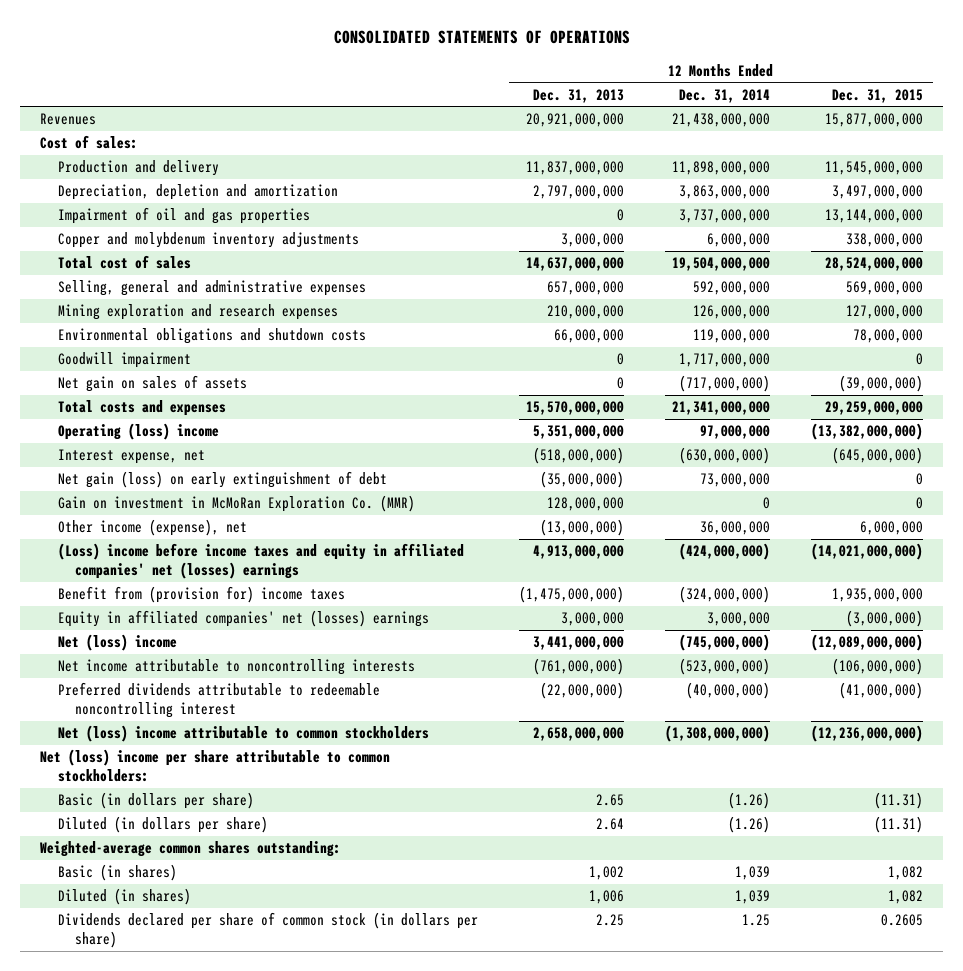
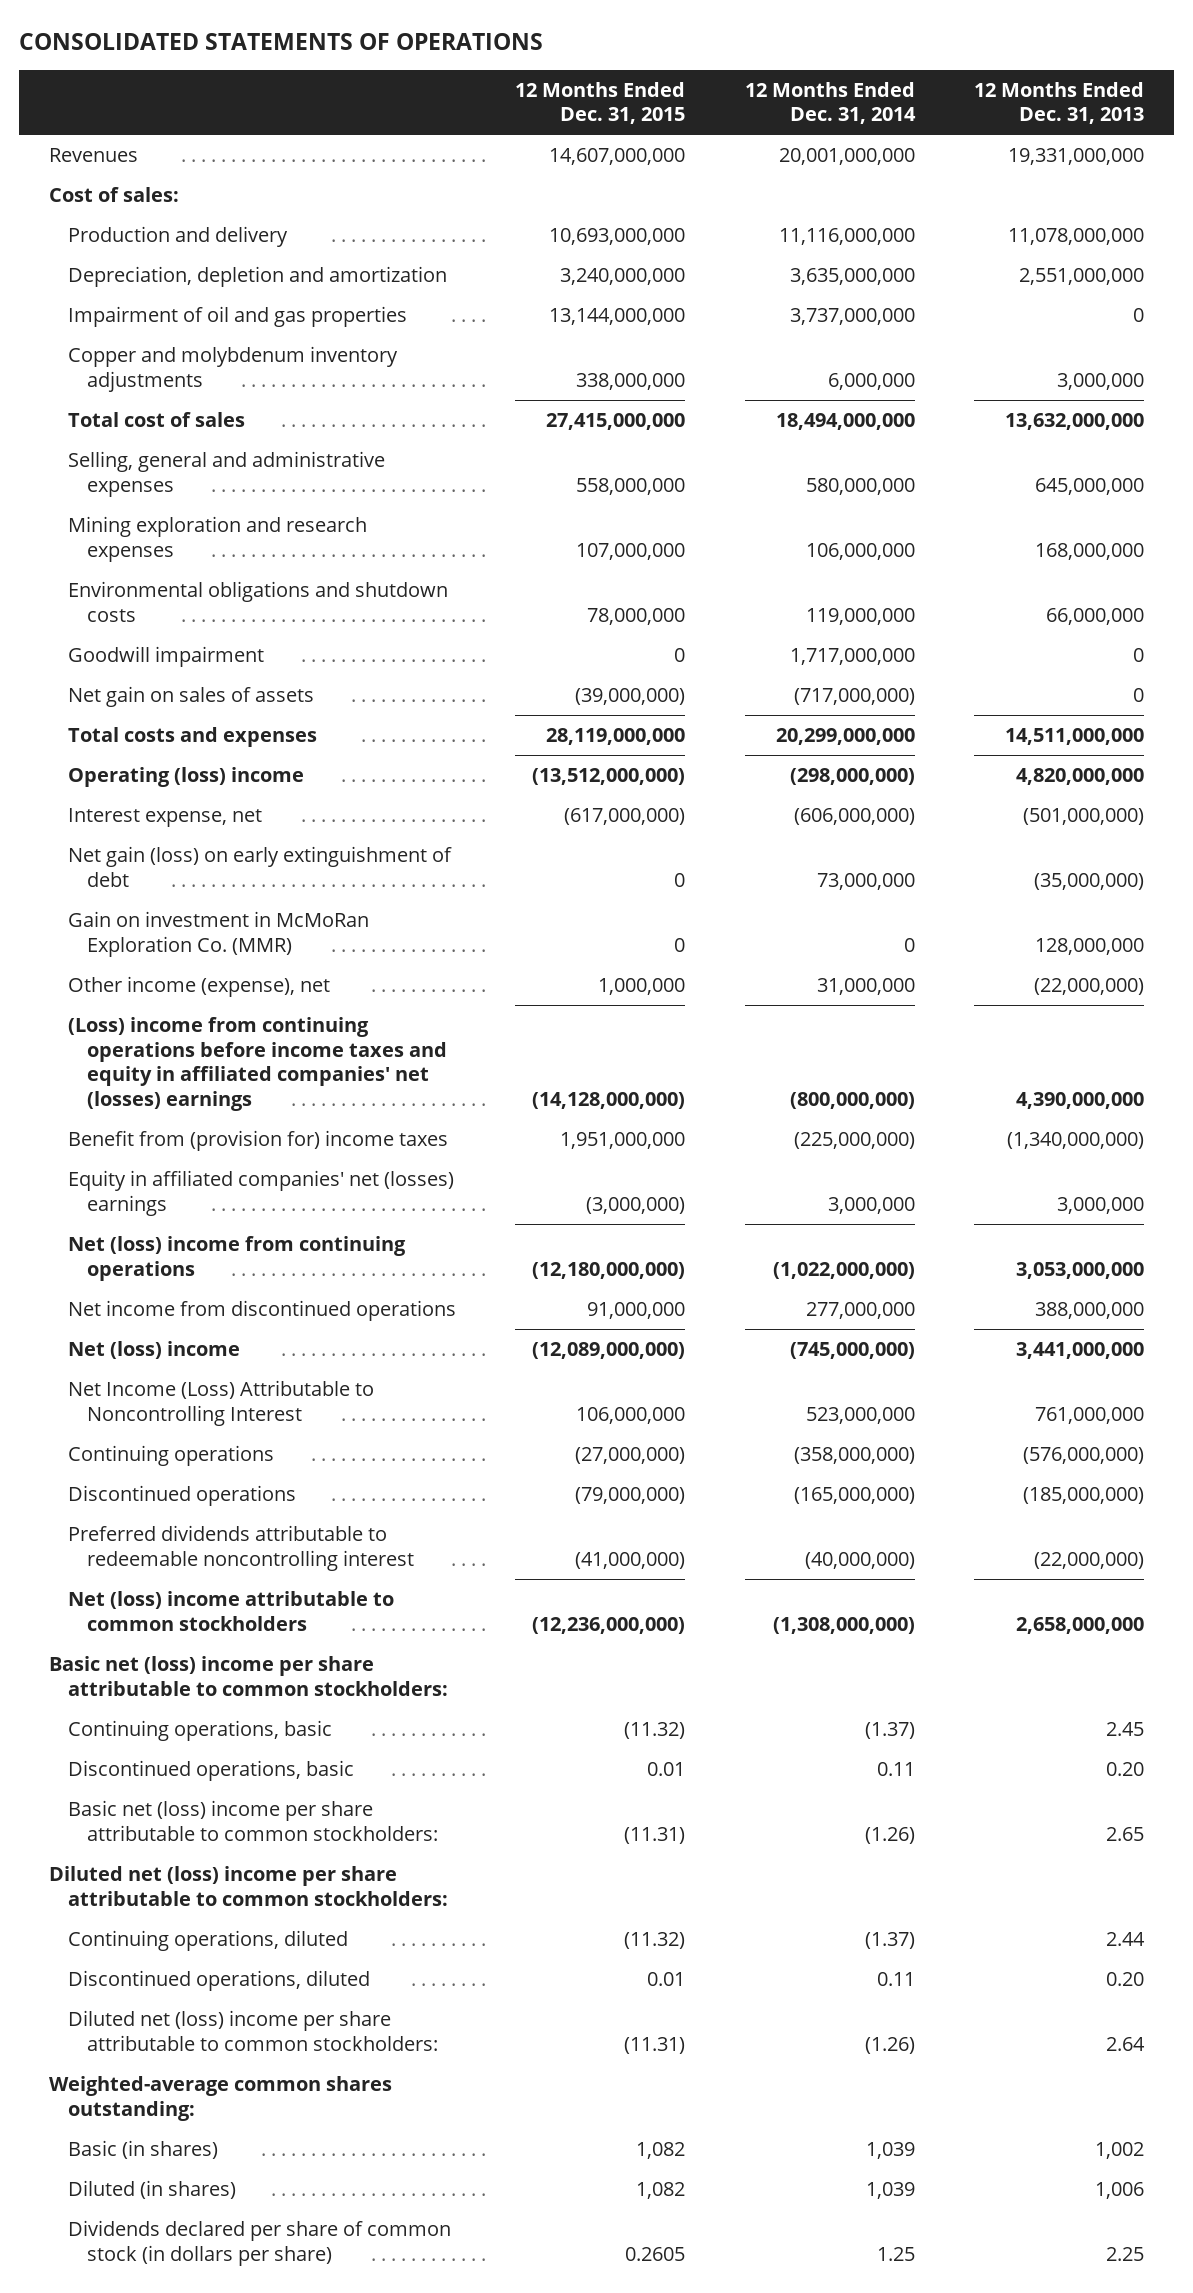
[525,113,624,128] 20,921,000,000 -> [1008,147,1145,165] 19,331,000,000
[671,113,770,128] 21,438,000,000 -> [778,147,915,165] 20,001,000,000
[824,113,923,128] 15,877,000,000 -> [549,147,686,165] 14,607,000,000
[525,161,624,176] 11,837,000,000 -> [1008,227,1145,245] 11,078,000,000
[671,161,770,176] 11,898,000,000 -> [778,227,915,245] 11,116,000,000
[824,161,923,176] 11,545,000,000 -> [549,227,686,245] 10,693,000,000
[532,185,624,200] 2,797,000,000 -> [1019,267,1145,285] 2,551,000,000
[678,185,770,200] 3,863,000,000 -> [789,267,915,285] 3,635,000,000
[831,185,923,200] 3,497,000,000 -> [560,267,686,285] 3,240,000,000
[525,257,624,272] 14,637,000,000 -> [1005,412,1145,430] 13,632,000,000
[671,257,770,272] 19,504,000,000 -> [775,412,915,430] 18,494,000,000
[824,257,923,272] 28,524,000,000 -> [546,412,686,430] 27,415,000,000
[546,281,624,296] 657,000,000 -> [1035,477,1145,495] 645,000,000
[692,281,770,296] 592,000,000 -> [805,477,915,495] 580,000,000
[845,281,923,296] 569,000,000 -> [576,477,686,495] 558,000,000
[546,305,624,320] 210,000,000 -> [1035,542,1145,560] 168,000,000
[692,305,770,320] 126,000,000 -> [805,542,915,560] 106,000,000
[845,305,923,320] 127,000,000 -> [576,542,686,560] 107,000,000
[525,401,624,416] 15,570,000,000 -> [1005,727,1145,745] 14,511,000,000
[671,401,770,416] 21,341,000,000 -> [775,727,915,745] 20,299,000,000
[824,401,923,416] 29,259,000,000 -> [546,727,686,745] 28,119,000,000
[532,425,624,440] 5,351,000,000 -> [1016,767,1145,785] 4,820,000,000
[699,425,770,440] 97,000,000 -> [789,767,915,785] (298,000,000)
[810,423,923,441] (13,382,000,000) -> [532,767,686,785] (13,512,000,000)
[532,447,624,465] (518,000,000) -> [1023,807,1145,825] (501,000,000)
[678,447,770,465] (630,000,000) -> [793,807,915,825] (606,000,000)
[831,447,923,465] (645,000,000) -> [564,807,686,825] (617,000,000)
[539,519,624,537] (13,000,000) -> [1034,977,1145,995] (22,000,000)
[699,521,770,536] 36,000,000 -> [816,977,915,995] 31,000,000
[859,521,923,536] 6,000,000 -> [598,977,686,995] 1,000,000
[57,543,464,580] (Loss) income before income taxes and equity in affiliated companies' net (losses) earnings -> [67,1016,448,1112] (Loss) income from continuing operations before income taxes and equity in affiliated companies' net (losses) earnings
[532,545,624,560] 4,913,000,000 -> [1016,1092,1145,1110] 4,390,000,000
[678,543,770,561] (424,000,000) -> [789,1092,915,1110] (800,000,000)
[810,543,923,561] (14,021,000,000) -> [532,1092,686,1110] (14,128,000,000)
[518,586,624,604] (1,475,000,000) -> [1007,1131,1145,1149] (1,340,000,000)
[678,586,770,604] (324,000,000) -> [793,1131,915,1149] (225,000,000)
[831,588,923,603] 1,935,000,000 -> [560,1131,686,1149] 1,951,000,000
none -> [67,1235,406,1281] Net (loss) income from continuing operations
none -> [67,1299,456,1321] Net income from discontinued operations
[57,659,415,676] Net income attributable to noncontrolling interests -> [67,1379,374,1426] Net Income (Loss) Attributable to Noncontrolling Interest
[532,658,624,676] (761,000,000) -> [1035,1406,1145,1424] 761,000,000
[678,658,770,676] (523,000,000) -> [805,1406,915,1424] 523,000,000
[831,658,923,676] (106,000,000) -> [576,1406,686,1424] 106,000,000
none -> [67,1444,274,1466] Continuing operations
none -> [67,1484,296,1506] Discontinued operations
[40,749,391,783] Net (loss) income per share attributable to common stockholders: -> [48,1655,448,1696] Basic net (loss) income per share attributable to common stockholders:
none -> [67,1719,332,1741] Continuing operations, basic
none -> [67,1759,354,1781] Discontinued operations, basic
[57,792,254,810] Basic (in dollars per share) -> [67,1799,439,1841] Basic net (loss) income per share attributable to common stockholders:
none -> [48,1865,448,1906] Diluted net (loss) income per share attributable to common stockholders:
none -> [67,1929,348,1951] Continuing operations, diluted
none -> [67,1969,370,1991] Discontinued operations, diluted
[57,816,268,834] Diluted (in dollars per share) -> [67,2009,439,2051] Diluted net (loss) income per share attributable to common stockholders:

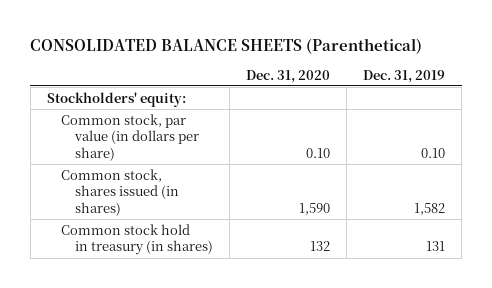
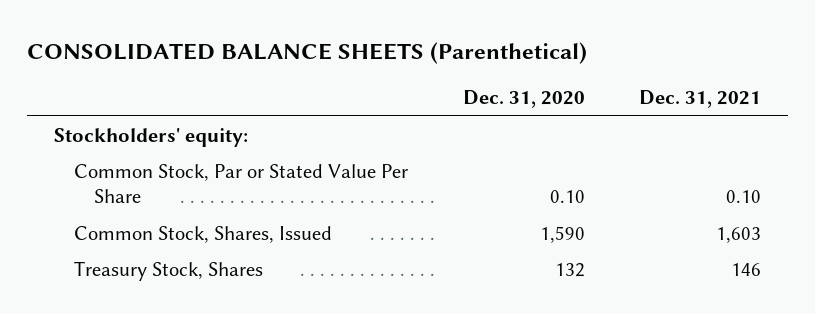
[363,69,446,83] Dec. 31, 2019 -> none
none -> [638,90,761,109] Dec. 31, 2021
[60,113,199,161] Common stock, par value (in dollars per share) -> [74,163,409,204] Common Stock, Par or Stated Value Per Share
[60,168,179,216] Common stock, shares issued (in shares) -> [74,225,333,243] Common Stock, Shares, Issued
[60,223,213,256] Common stock hold in treasury (in shares) -> [74,260,264,281] Treasury Stock, Shares

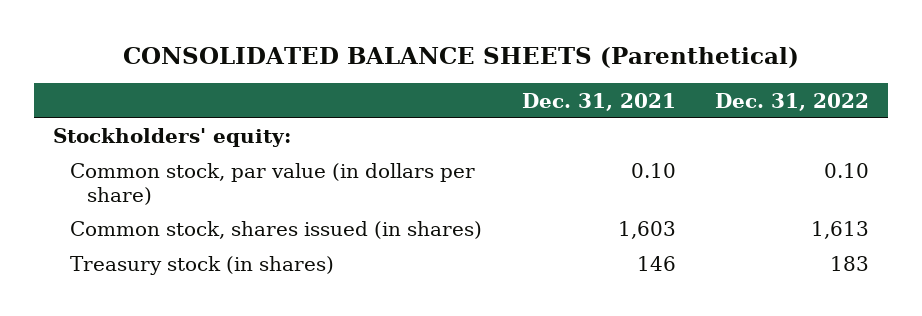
[462,90,585,109] Dec. 31, 2020 -> none
none -> [714,92,869,111] Dec. 31, 2022
[74,163,409,204] Common Stock, Par or Stated Value Per Share -> [70,163,476,205] Common stock, par value (in dollars per share)
[74,225,333,243] Common Stock, Shares, Issued -> [70,221,483,240] Common stock, shares issued (in shares)
[74,260,264,281] Treasury Stock, Shares -> [70,256,335,276] Treasury stock (in shares)

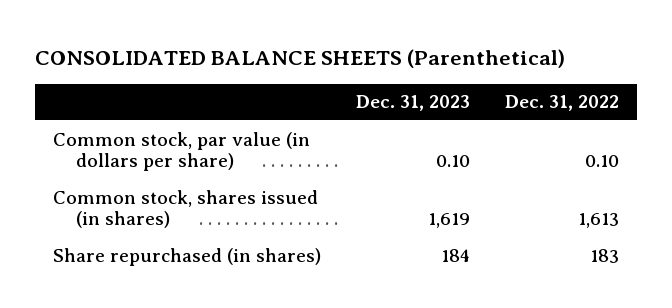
[521,92,676,111] Dec. 31, 2021 -> none
none -> [355,95,470,112] Dec. 31, 2023
[53,128,292,148] Stockholders' equity: -> none
[70,256,335,276] Treasury stock (in shares) -> [52,247,321,266] Share repurchased (in shares)

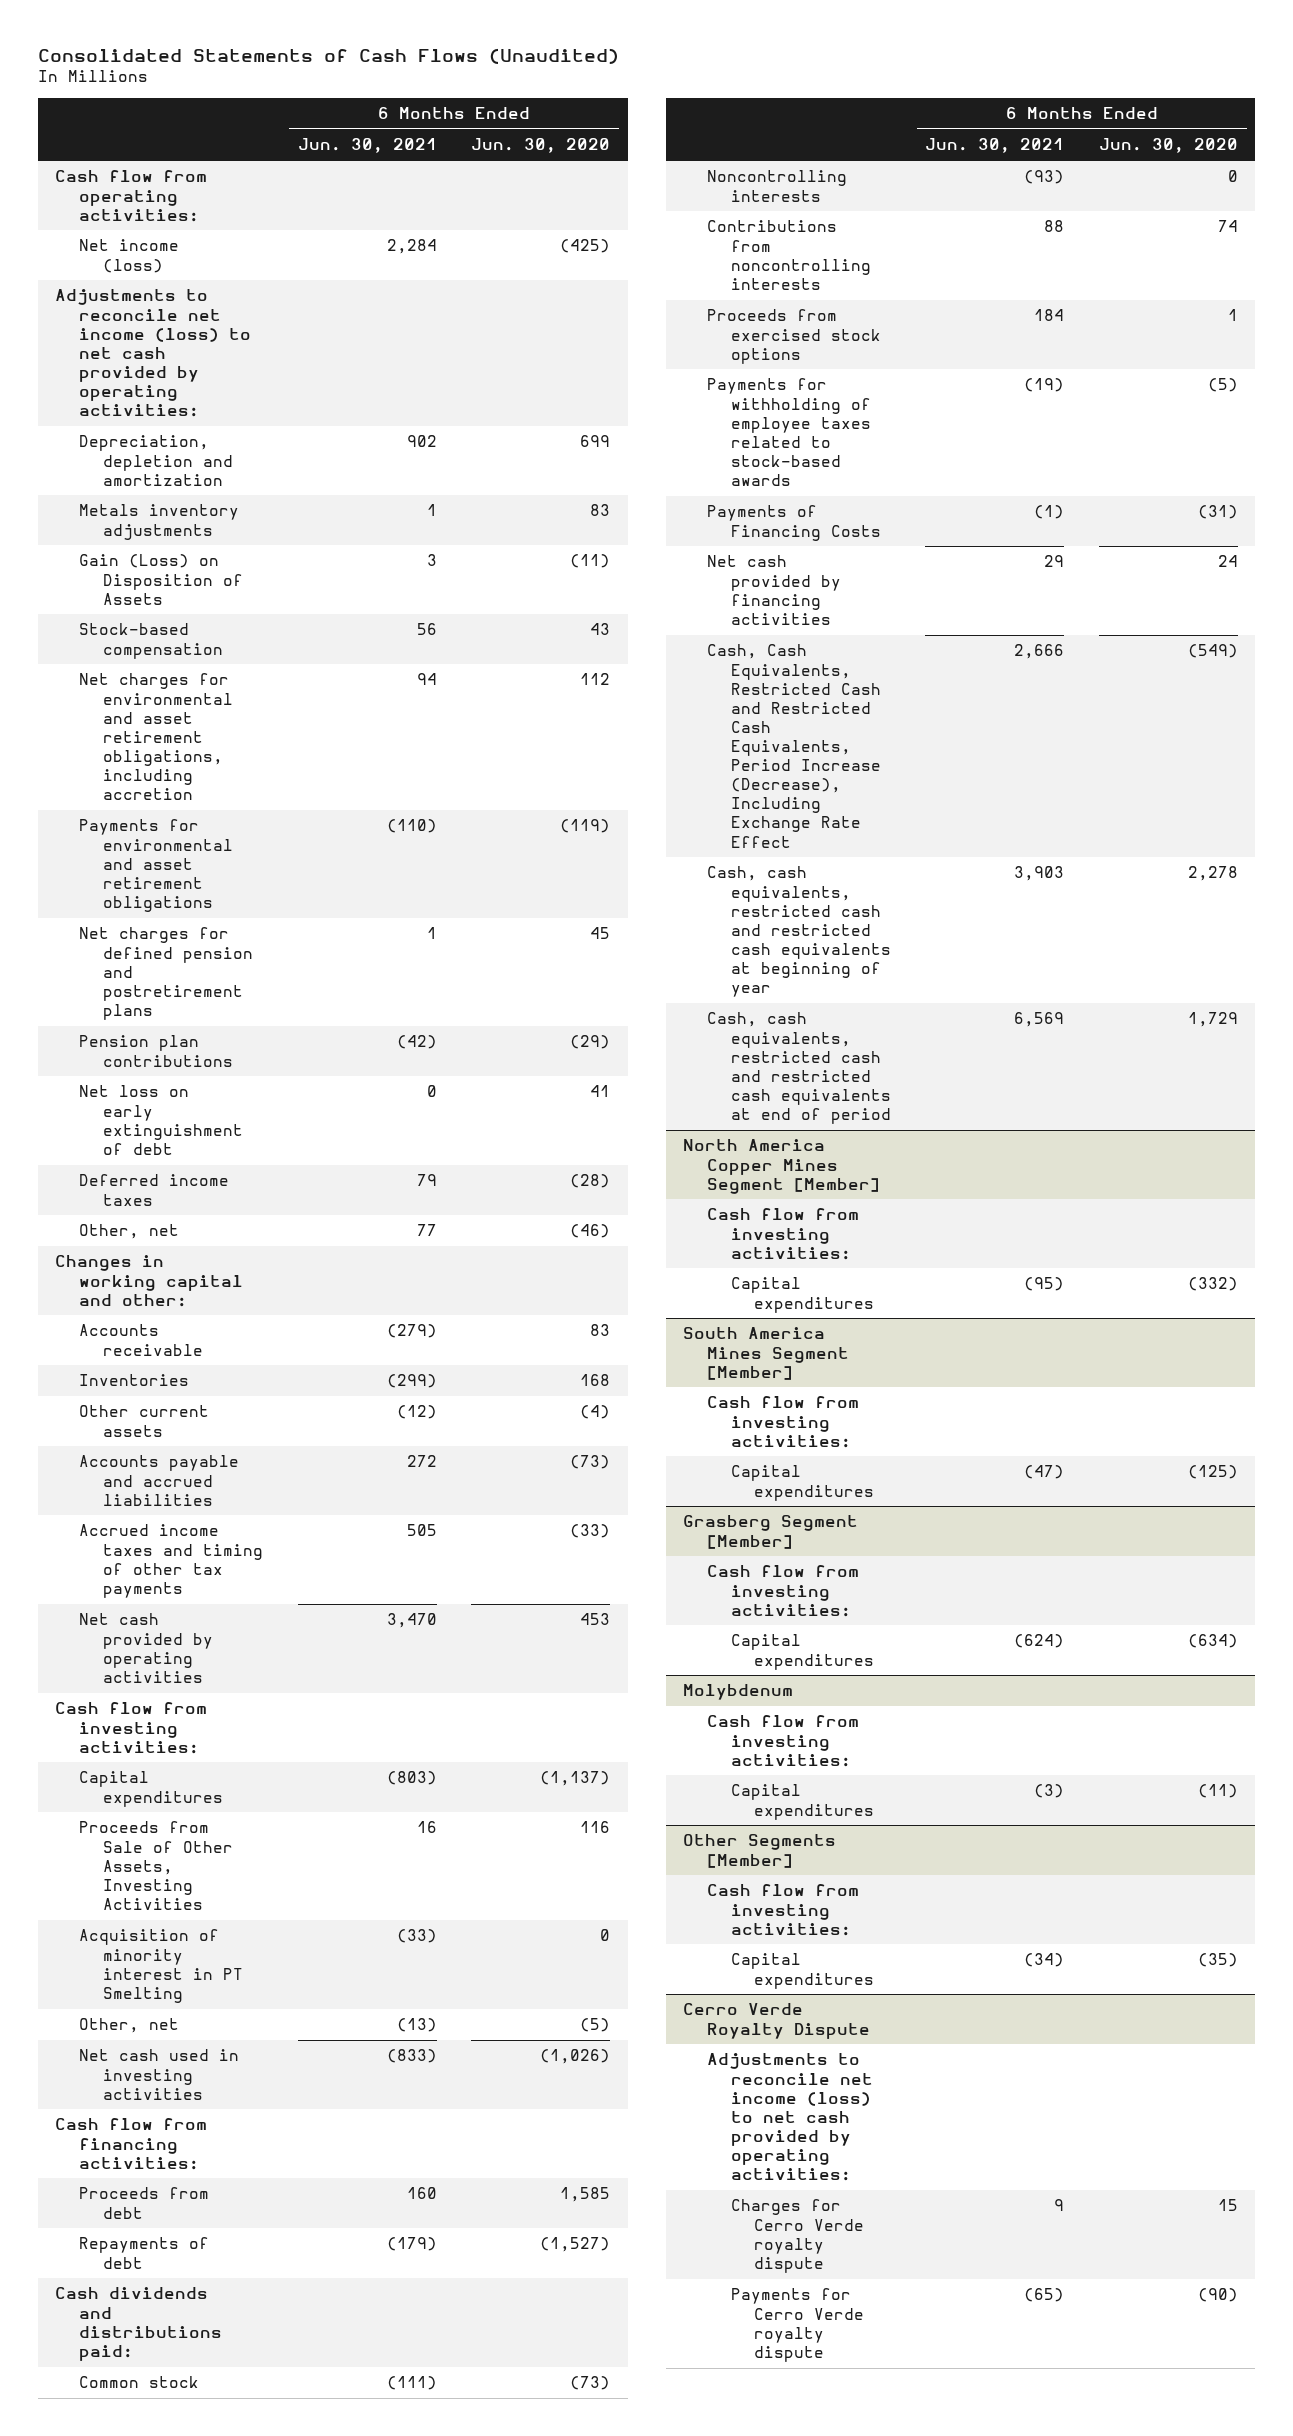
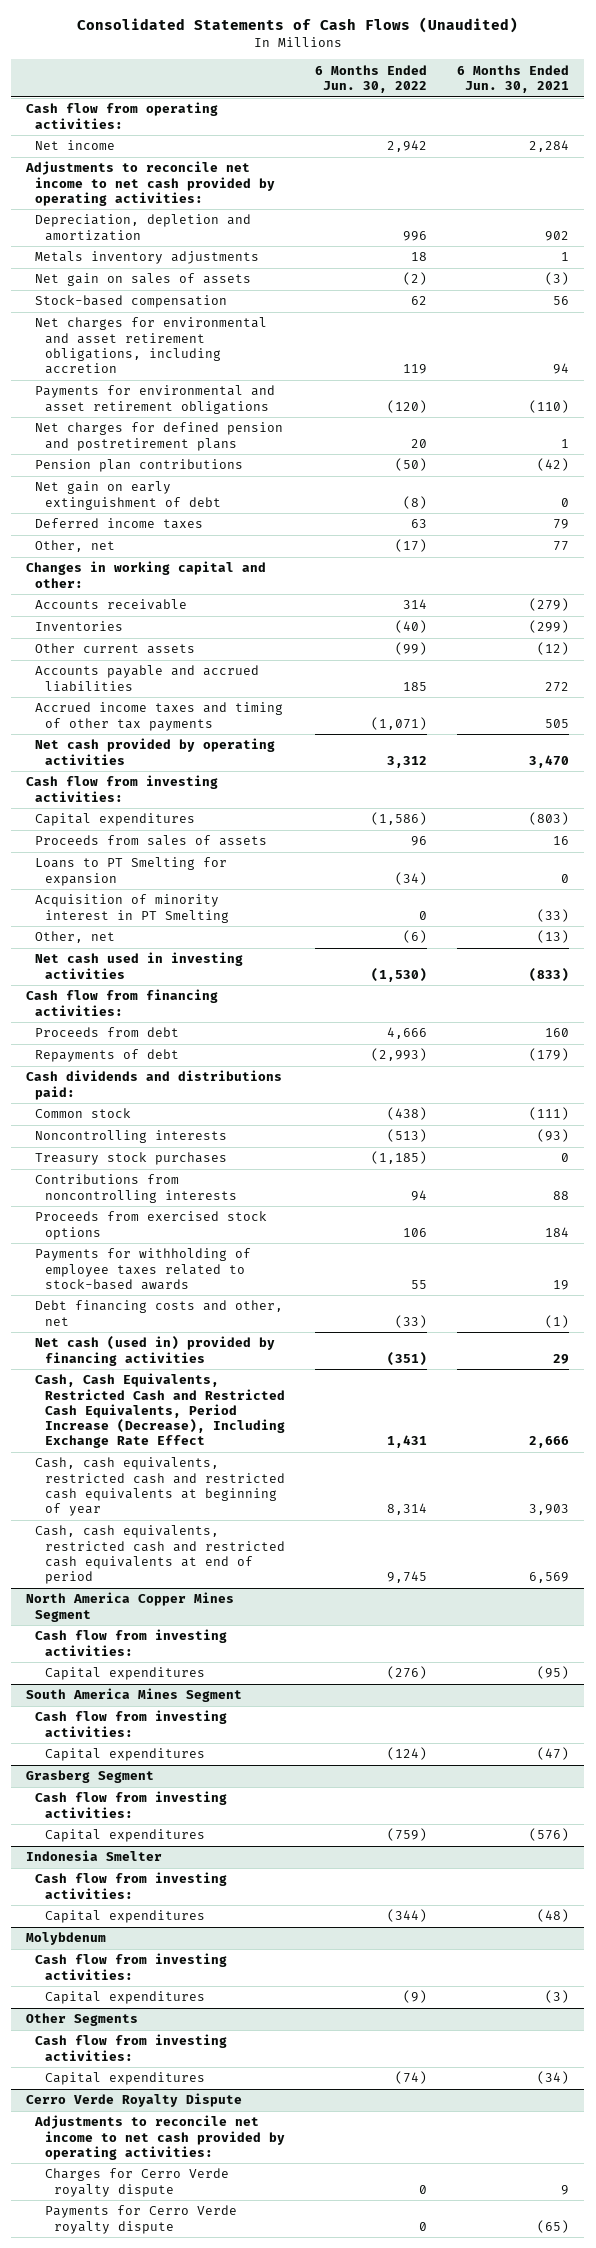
[471,138,611,154] Jun. 30, 2020 -> none
none -> [314,64,427,93] 6 Months Ended Jun. 30, 2022
[79,239,180,273] Net income (loss) -> [35,140,116,151] Net income
[55,289,252,418] Adjustments to reconcile net income (loss) to net cash provided by operating activities: -> [25,161,276,206] Adjustments to reconcile net income to net cash provided by operating activities:
[79,554,243,605] Gain (Loss) on Disposition of Assets -> [35,273,252,287] Net gain on sales of assets
[426,554,437,567] 3 -> [545,272,570,286] (3)
[79,1085,243,1155] Net loss on early extinguishment of debt -> [35,481,221,510] Net gain on early extinguishment of debt
[79,1821,233,1910] Proceeds from Sale of Other Assets, Investing Activities -> [35,835,268,847] Proceeds from sales of assets
none -> [35,857,228,886] Loans to PT Smelting for expansion
none -> [35,1152,228,1166] Treasury stock purchases
[1024,378,1065,393] (19) -> [553,1279,570,1290] 19
[706,505,881,541] Payments of Financing Costs -> [35,1300,284,1326] Debt financing costs and other, net
[706,555,841,625] Net cash provided by financing activities -> [35,1336,276,1366] Net cash (used in) provided by financing activities
[683,1139,880,1194] North America Copper Mines Segment [Member] -> [26,1592,235,1622] North America Copper Mines Segment
[683,1327,849,1380] South America Mines Segment [Member] -> [26,1688,243,1703] South America Mines Segment
[683,1515,859,1549] Grasberg Segment [Member] -> [26,1770,155,1784] Grasberg Segment
[1014,1634,1065,1649] (624) -> [529,1828,570,1842] (576)
none -> [26,1850,163,1862] Indonesia Smelter
none -> [35,1872,228,1899] Cash flow from investing activities:
none -> [44,1910,205,1924] Capital expenditures
[683,1834,837,1868] Other Segments [Member] -> [26,2013,139,2027] Other Segments
[706,2053,873,2182] Adjustments to reconcile net income (loss) to net cash provided by operating activities: -> [34,2115,285,2160] Adjustments to reconcile net income to net cash provided by operating activities:

